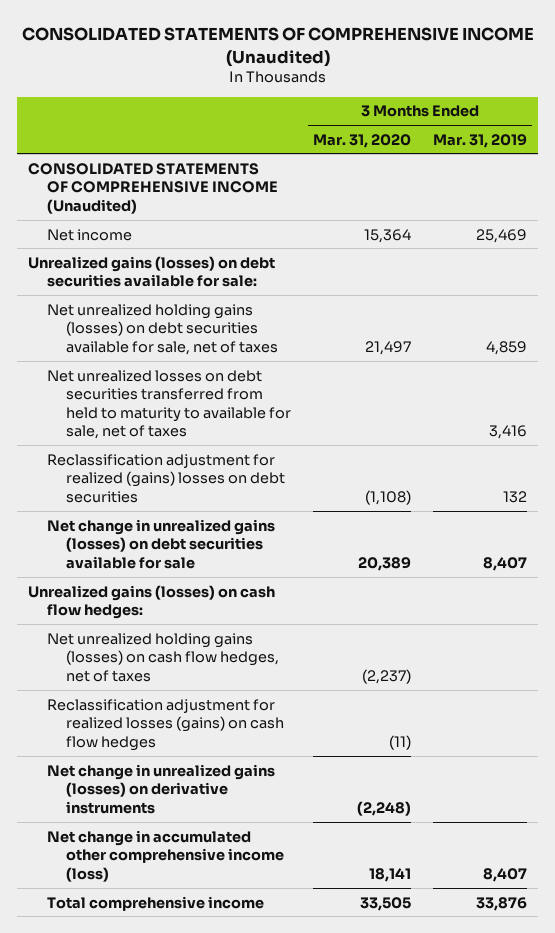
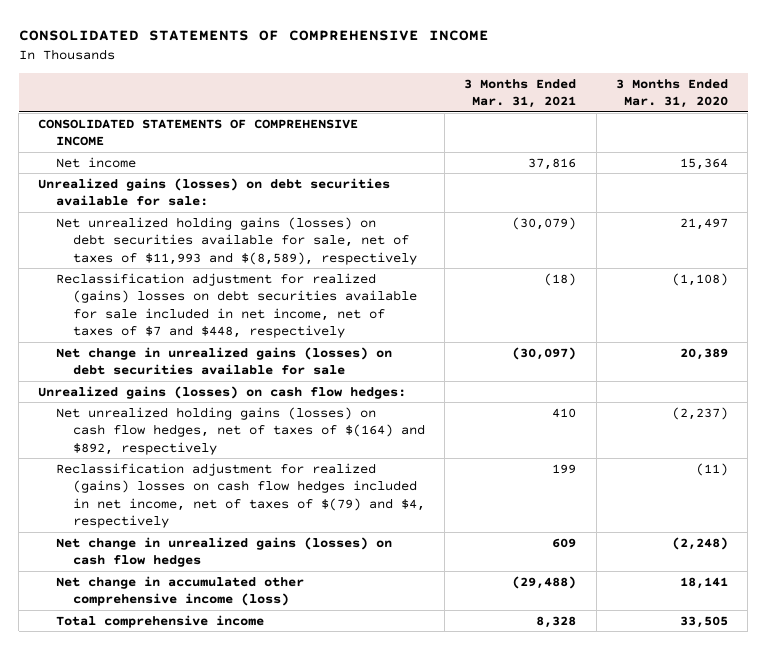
[21,26,534,67] CONSOLIDATED STATEMENTS OF COMPREHENSIVE INCOME (Unaudited) -> [18,30,489,42] CONSOLIDATED STATEMENTS OF COMPREHENSIVE INCOME
[432,133,527,148] Mar. 31, 2019 -> none
none -> [464,79,577,109] 3 Months Ended Mar. 31, 2021
[28,162,279,214] CONSOLIDATED STATEMENTS OF COMPREHENSIVE INCOME (Unaudited) -> [38,118,359,147] CONSOLIDATED STATEMENTS OF COMPREHENSIVE INCOME
[47,369,292,440] Net unrealized losses on debt securities transferred from held to maturity to available for sale, net of taxes -> none
[47,303,279,355] Net unrealized holding gains (losses) on debt securities available for sale, net of taxes -> [55,216,417,265] Net unrealized holding gains (losses) on debt securities available for sale, net of taxes of $11,993 and $(8,589), respectively
[47,453,286,503] Reclassification adjustment for realized (gains) losses on debt securities -> [55,272,417,339] Reclassification adjustment for realized (gains) losses on debt securities available for sale included in net income, net of taxes of $7 and $448, respectively
[47,632,280,682] Net unrealized holding gains (losses) on cash flow hedges, net of taxes -> [55,406,425,455] Net unrealized holding gains (losses) on cash flow hedges, net of taxes of $(164) and $892, respectively
[47,698,285,751] Reclassification adjustment for realized losses (gains) on cash flow hedges -> [55,462,425,529] Reclassification adjustment for realized (gains) losses on cash flow hedges included in net income, net of taxes of $(79) and $4, respectively
[47,763,276,814] Net change in unrealized gains (losses) on derivative instruments -> [55,536,392,568] Net change in unrealized gains (losses) on cash flow hedges

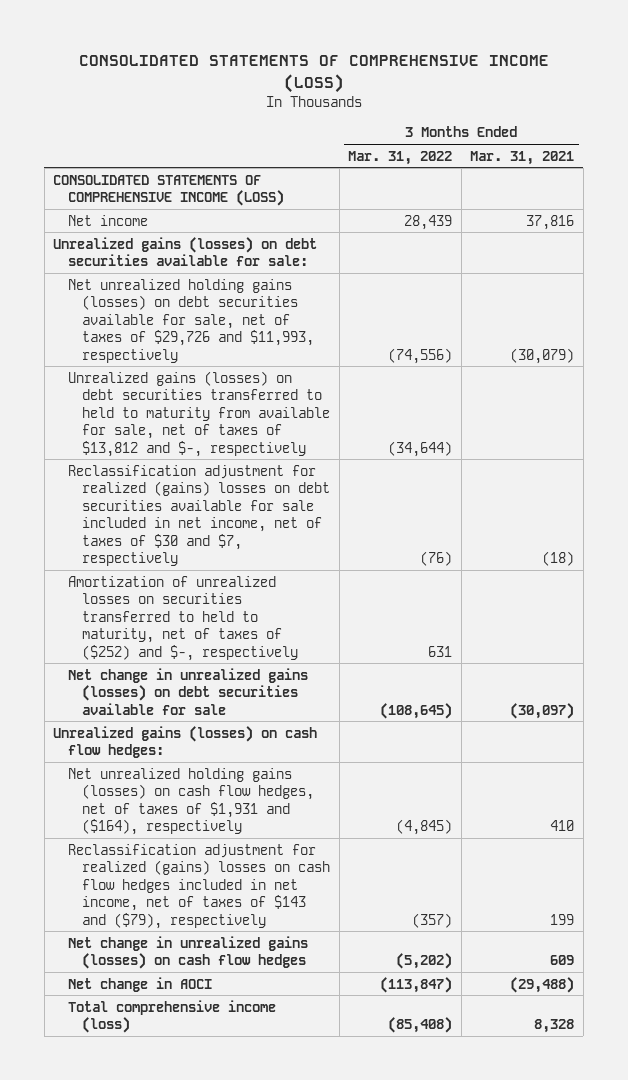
[18,30,489,42] CONSOLIDATED STATEMENTS OF COMPREHENSIVE INCOME -> [78,55,549,93] CONSOLIDATED STATEMENTS OF COMPREHENSIVE INCOME (LOSS)
[615,79,728,109] 3 Months Ended Mar. 31, 2020 -> none
none -> [348,150,453,165] Mar. 31, 2022
[38,118,359,147] CONSOLIDATED STATEMENTS OF COMPREHENSIVE INCOME -> [53,174,284,207] CONSOLIDATED STATEMENTS OF COMPREHENSIVE INCOME (LOSS)
[55,216,417,265] Net unrealized holding gains (losses) on debt securities available for sale, net of taxes of $11,993 and $(8,589), respectively -> [67,278,315,363] Net unrealized holding gains (losses) on debt securities available for sale, net of taxes of $29,726 and $11,993, respectively
none -> [67,370,331,457] Unrealized gains (losses) on debt securities transferred to held to maturity from available for sale, net of taxes of $13,812 and $-, respectively
[55,272,417,339] Reclassification adjustment for realized (gains) losses on debt securities available for sale included in net income, net of taxes of $7 and $448, respectively -> [67,464,331,567] Reclassification adjustment for realized (gains) losses on debt securities available for sale included in net income, net of taxes of $30 and $7, respectively
none -> [67,575,299,661] Amortization of unrealized losses on securities transferred to held to maturity, net of taxes of ($252) and $-, respectively
[55,406,425,455] Net unrealized holding gains (losses) on cash flow hedges, net of taxes of $(164) and $892, respectively -> [67,767,315,836] Net unrealized holding gains (losses) on cash flow hedges, net of taxes of $1,931 and ($164), respectively
[55,462,425,529] Reclassification adjustment for realized (gains) losses on cash flow hedges included in net income, net of taxes of $(79) and $4, respectively -> [67,843,331,929] Reclassification adjustment for realized (gains) losses on cash flow hedges included in net income, net of taxes of $143 and ($79), respectively
[55,575,304,607] Net change in accumulated other comprehensive income (loss) -> [67,976,212,992] Net change in AOCI
[55,614,264,628] Total comprehensive income -> [67,999,276,1034] Total comprehensive income (loss)

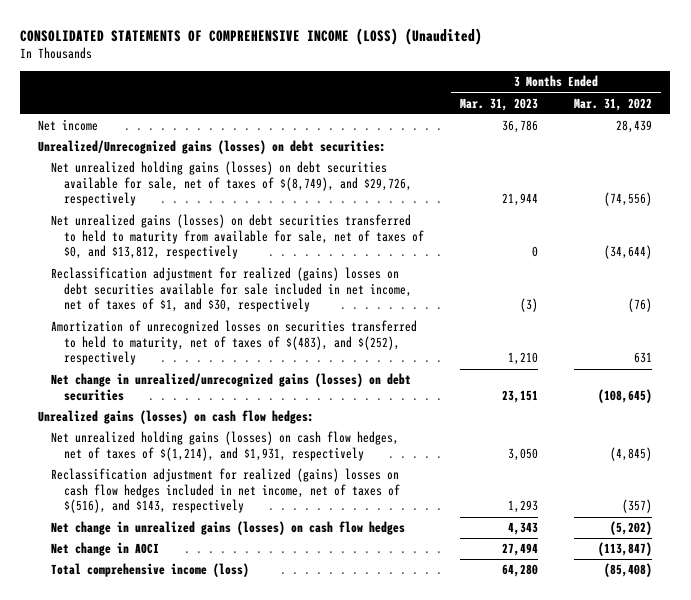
[78,55,549,93] CONSOLIDATED STATEMENTS OF COMPREHENSIVE INCOME (LOSS) -> [20,27,483,45] CONSOLIDATED STATEMENTS OF COMPREHENSIVE INCOME (LOSS) (Unaudited)
[470,150,575,165] Mar. 31, 2021 -> none
none -> [460,97,539,111] Mar. 31, 2023
[53,174,284,207] CONSOLIDATED STATEMENTS OF COMPREHENSIVE INCOME (LOSS) -> none
[53,236,318,267] Unrealized gains (losses) on debt securities available for sale: -> [38,140,387,155] Unrealized/Unrecognized gains (losses) on debt securities:
[67,278,315,363] Net unrealized holding gains (losses) on debt securities available for sale, net of taxes of $29,726 and $11,993, respectively -> [51,161,413,207] Net unrealized holding gains (losses) on debt securities available for sale, net of taxes of $(8,749), and $29,726, respectively
[67,370,331,457] Unrealized gains (losses) on debt securities transferred to held to maturity from available for sale, net of taxes of $13,812 and $-, respectively -> [51,214,425,260] Net unrealized gains (losses) on debt securities transferred to held to maturity from available for sale, net of taxes of $0, and $13,812, respectively
[67,464,331,567] Reclassification adjustment for realized (gains) losses on debt securities available for sale included in net income, net of taxes of $30 and $7, respectively -> [51,267,413,313] Reclassification adjustment for realized (gains) losses on debt securities available for sale included in net income, net of taxes of $1, and $30, respectively
[67,575,299,661] Amortization of unrealized losses on securities transferred to held to maturity, net of taxes of ($252) and $-, respectively -> [51,320,418,366] Amortization of unrecognized losses on securities transferred to held to maturity, net of taxes of $(483), and $(252), respectively
[67,667,308,715] Net change in unrealized gains (losses) on debt securities available for sale -> [51,373,412,401] Net change in unrealized/unrecognized gains (losses) on debt securities
[67,767,315,836] Net unrealized holding gains (losses) on cash flow hedges, net of taxes of $1,931 and ($164), respectively -> [51,431,400,461] Net unrealized holding gains (losses) on cash flow hedges, net of taxes of $(1,214), and $1,931, respectively
[67,843,331,929] Reclassification adjustment for realized (gains) losses on cash flow hedges included in net income, net of taxes of $143 and ($79), respectively -> [51,468,401,514] Reclassification adjustment for realized (gains) losses on cash flow hedges included in net income, net of taxes of $(516), and $143, respectively

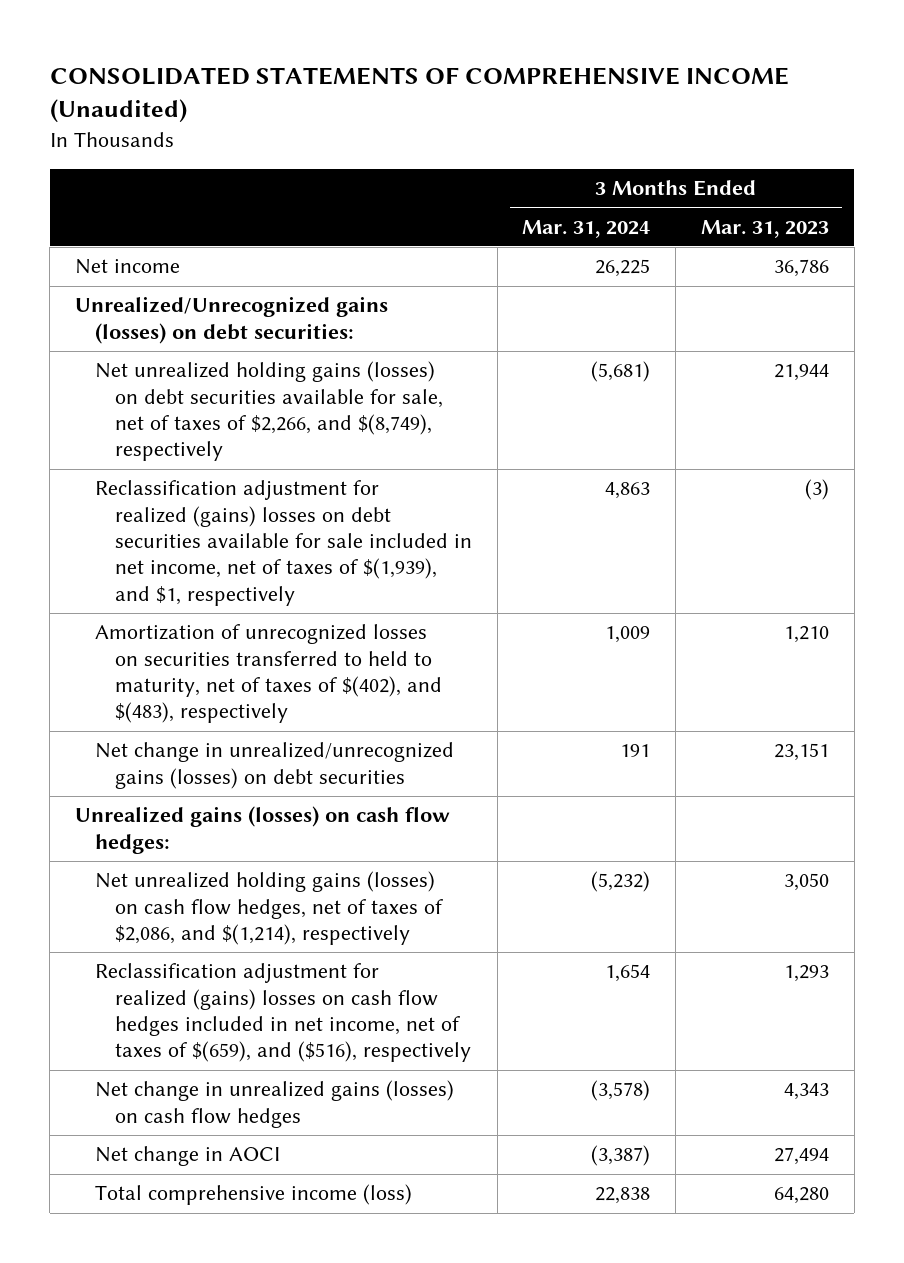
[20,27,483,45] CONSOLIDATED STATEMENTS OF COMPREHENSIVE INCOME (LOSS) (Unaudited) -> [49,66,789,124] CONSOLIDATED STATEMENTS OF COMPREHENSIVE INCOME (Unaudited)
[574,97,653,111] Mar. 31, 2022 -> none
none -> [522,219,651,238] Mar. 31, 2024
[51,214,425,260] Net unrealized gains (losses) on debt securities transferred to held to maturity from available for sale, net of taxes of $0, and $13,812, respectively -> none
[51,161,413,207] Net unrealized holding gains (losses) on debt securities available for sale, net of taxes of $(8,749), and $29,726, respectively -> [94,361,443,462] Net unrealized holding gains (losses) on debt securities available for sale, net of taxes of $2,266, and $(8,749), respectively
[51,267,413,313] Reclassification adjustment for realized (gains) losses on debt securities available for sale included in net income, net of taxes of $1, and $30, respectively -> [94,480,472,606] Reclassification adjustment for realized (gains) losses on debt securities available for sale included in net income, net of taxes of $(1,939), and $1, respectively
[51,320,418,366] Amortization of unrecognized losses on securities transferred to held to maturity, net of taxes of $(483), and $(252), respectively -> [94,624,442,724] Amortization of unrecognized losses on securities transferred to held to maturity, net of taxes of $(402), and $(483), respectively
[51,431,400,461] Net unrealized holding gains (losses) on cash flow hedges, net of taxes of $(1,214), and $1,931, respectively -> [94,871,443,946] Net unrealized holding gains (losses) on cash flow hedges, net of taxes of $2,086, and $(1,214), respectively
[51,468,401,514] Reclassification adjustment for realized (gains) losses on cash flow hedges included in net income, net of taxes of $(516), and $143, respectively -> [94,963,471,1063] Reclassification adjustment for realized (gains) losses on cash flow hedges included in net income, net of taxes of $(659), and ($516), respectively

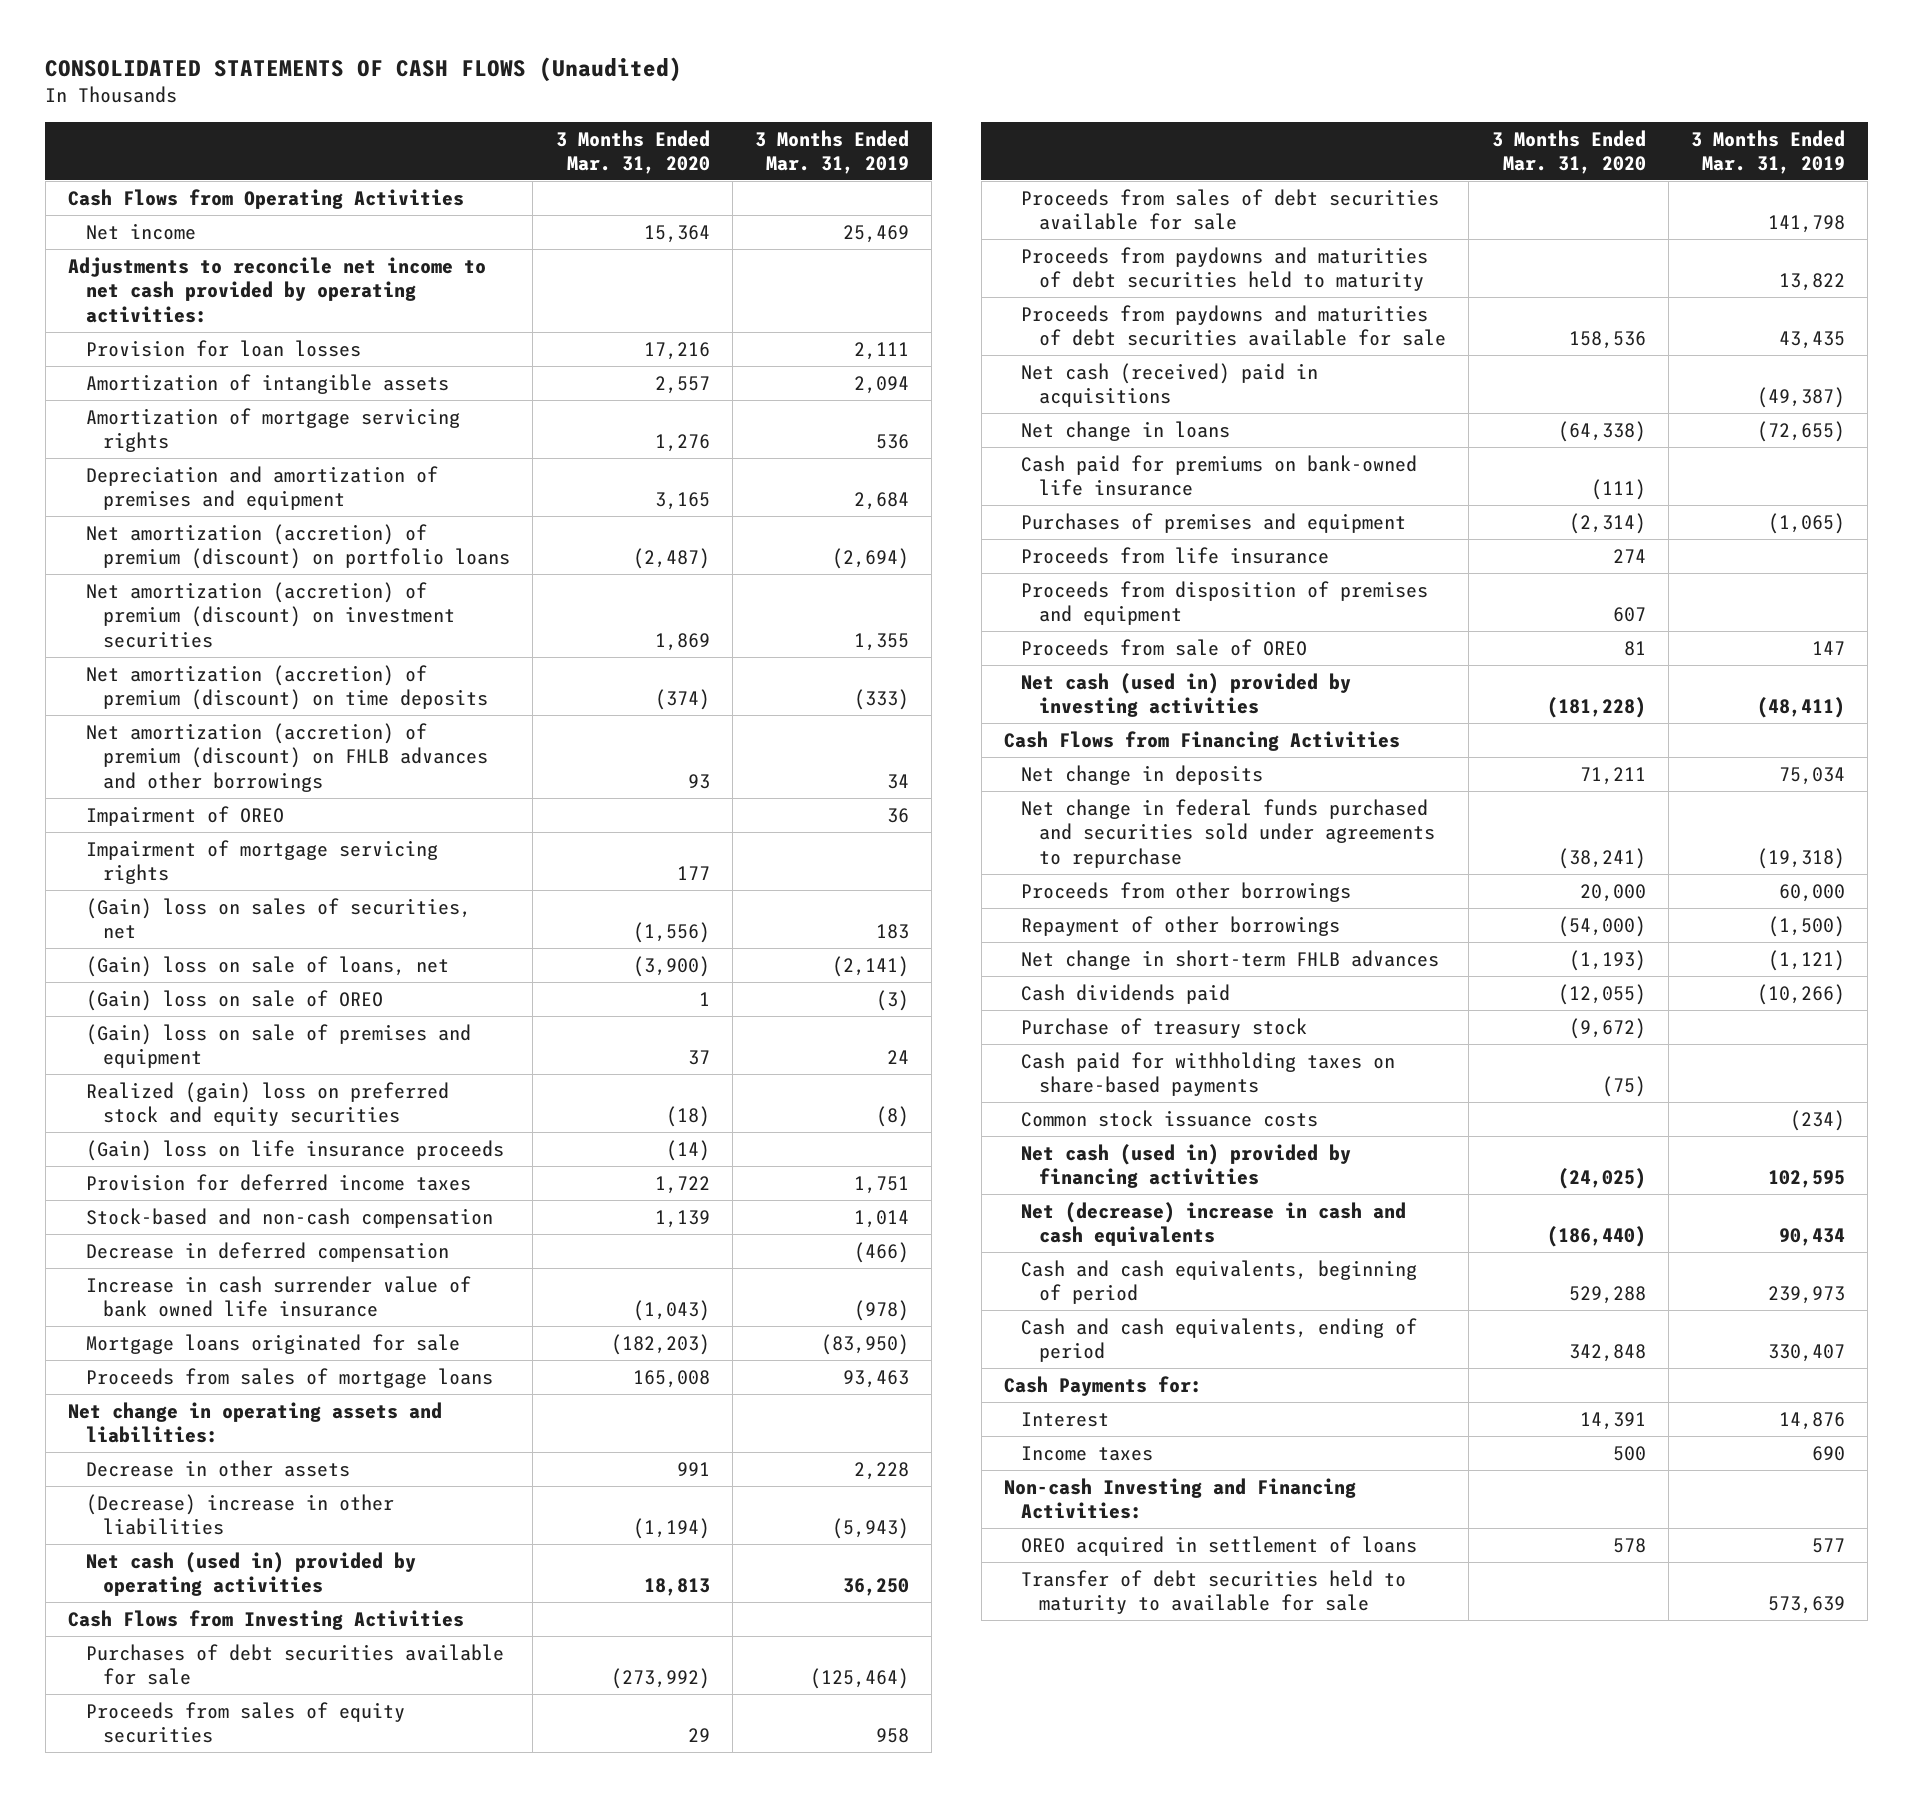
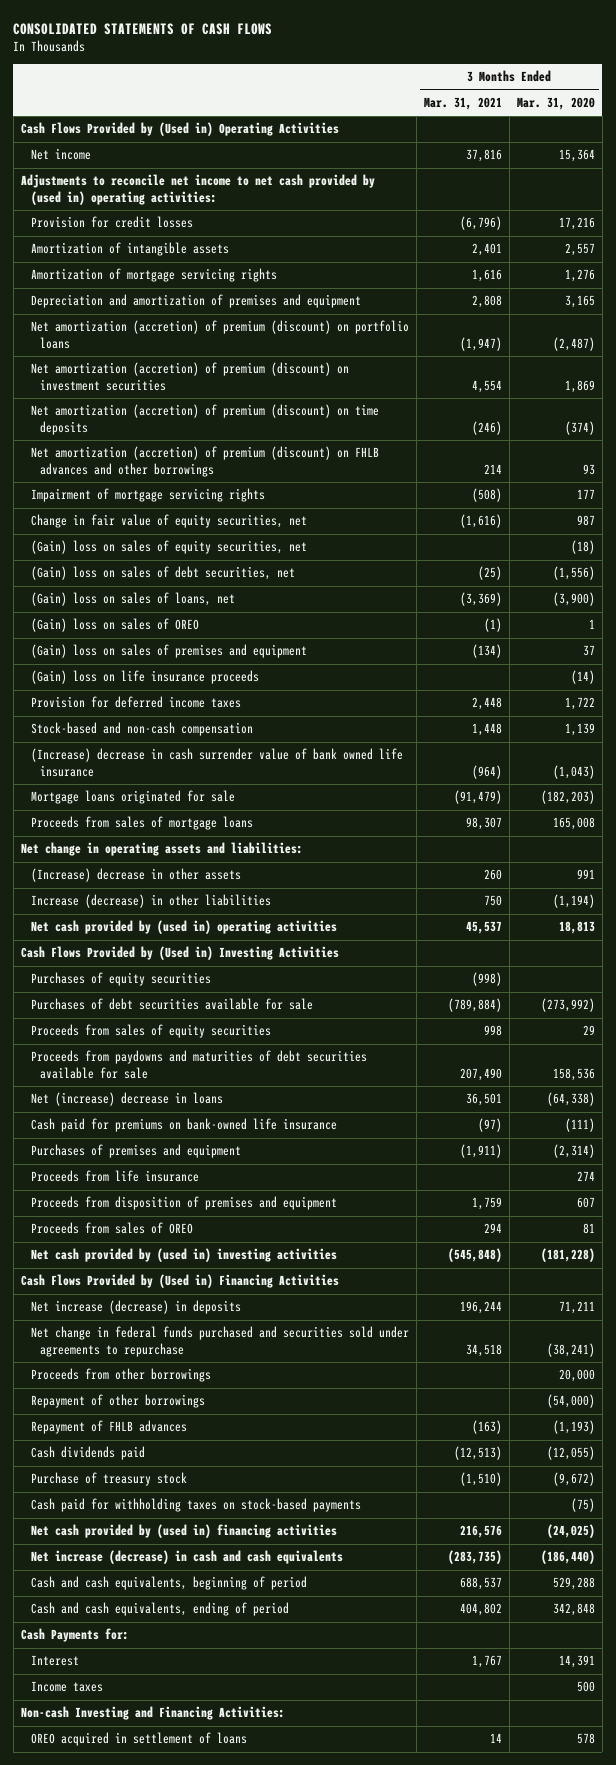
[45,56,683,82] CONSOLIDATED STATEMENTS OF CASH FLOWS (Unaudited) -> [13,22,273,35] CONSOLIDATED STATEMENTS OF CASH FLOWS
[755,129,910,174] 3 Months Ended Mar. 31, 2019 -> none
none -> [423,96,502,110] Mar. 31, 2021
[67,188,464,209] Cash Flows from Operating Activities -> [20,122,339,137] Cash Flows Provided by (Used in) Operating Activities
[67,256,486,323] Adjustments to reconcile net income to net cash provided by operating activities: -> [20,174,375,205] Adjustments to reconcile net income to net cash provided by (used in) operating activities:
[85,339,361,357] Provision for loan losses -> [30,216,193,229] Provision for credit losses
[85,805,284,826] Impairment of OREO -> none
[85,1081,449,1127] Realized (gain) loss on preferred stock and equity securities -> none
none -> [30,514,307,529] Change in fair value of equity securities, net
none -> [30,540,307,555] (Gain) loss on sales of equity securities, net
[85,897,471,940] (Gain) loss on sales of securities, net -> [30,566,295,581] (Gain) loss on sales of debt securities, net
[85,955,449,977] (Gain) loss on sale of loans, net -> [30,592,235,607] (Gain) loss on sales of loans, net
[85,989,383,1011] (Gain) loss on sale of OREO -> [30,618,199,633] (Gain) loss on sales of OREO
[85,1023,471,1069] (Gain) loss on sale of premises and equipment -> [30,644,307,659] (Gain) loss on sales of premises and equipment
[85,1241,449,1262] Decrease in deferred compensation -> none
[85,1275,471,1318] Increase in cash surrender value of bank owned life insurance -> [30,748,403,777] (Increase) decrease in cash surrender value of bank owned life insurance
[85,1459,350,1477] Decrease in other assets -> [30,868,241,883] (Increase) decrease in other assets
[85,1493,394,1536] (Decrease) increase in other liabilities -> [30,894,271,909] Increase (decrease) in other liabilities
[85,1551,416,1597] Net cash (used in) provided by operating activities -> [30,920,337,935] Net cash provided by (used in) operating activities
[67,1609,464,1630] Cash Flows from Investing Activities -> [20,946,339,961] Cash Flows Provided by (Used in) Investing Activities
none -> [30,972,211,987] Purchases of equity securities
[1021,188,1440,231] Proceeds from sales of debt securities available for sale -> none
[1021,246,1429,292] Proceeds from paydowns and maturities of debt securities held to maturity -> none
[1021,362,1319,408] Net cash (received) paid in acquisitions -> none
[1021,420,1231,441] Net change in loans -> [30,1092,223,1107] Net (increase) decrease in loans
[1021,638,1308,656] Proceeds from sale of OREO -> [30,1222,193,1235] Proceeds from sales of OREO
[1021,672,1352,718] Net cash (used in) provided by investing activities -> [30,1248,337,1263] Net cash provided by (used in) investing activities
[1003,730,1400,751] Cash Flows from Financing Activities -> [20,1274,339,1289] Cash Flows Provided by (Used in) Financing Activities
[1021,764,1264,785] Net change in deposits -> [30,1300,241,1315] Net increase (decrease) in deposits
[1021,949,1440,970] Net change in short-term FHLB advances -> [30,1420,187,1435] Repayment of FHLB advances
[1021,1109,1319,1127] Common stock issuance costs -> none
[1021,1051,1396,1097] Cash paid for withholding taxes on share-based payments -> [30,1498,361,1513] Cash paid for withholding taxes on stock-based payments
[1021,1143,1352,1189] Net cash (used in) provided by financing activities -> [30,1524,337,1539] Net cash provided by (used in) financing activities
[1021,1201,1407,1247] Net (decrease) increase in cash and cash equivalents -> [30,1550,343,1565] Net increase (decrease) in cash and cash equivalents
[1021,1569,1407,1615] Transfer of debt securities held to maturity to available for sale -> none

